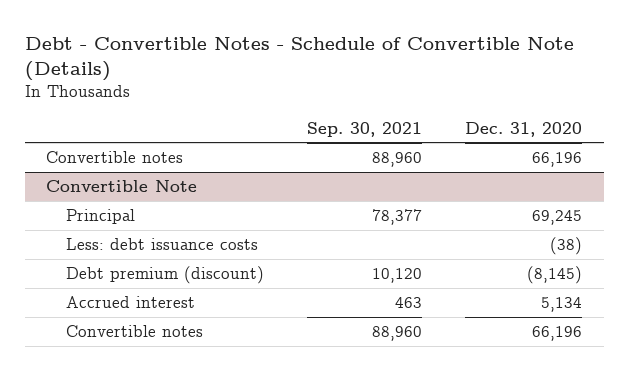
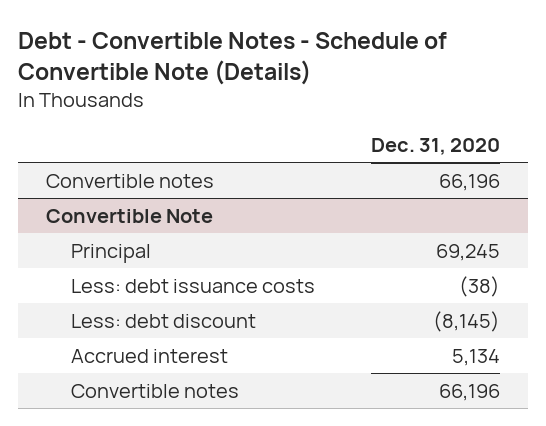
[307,121,423,137] Sep. 30, 2021 -> none
[66,265,265,284] Debt premium (discount) -> [70,313,256,328] Less: debt discount

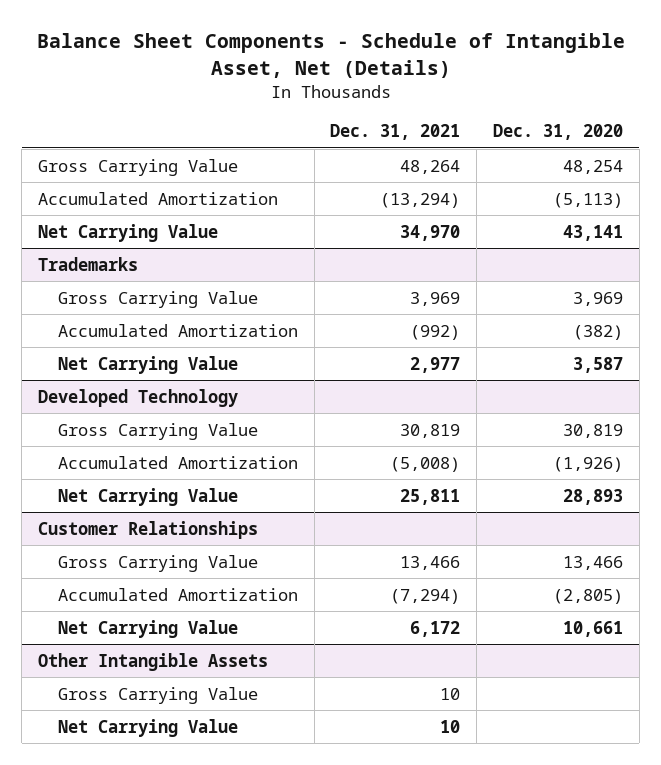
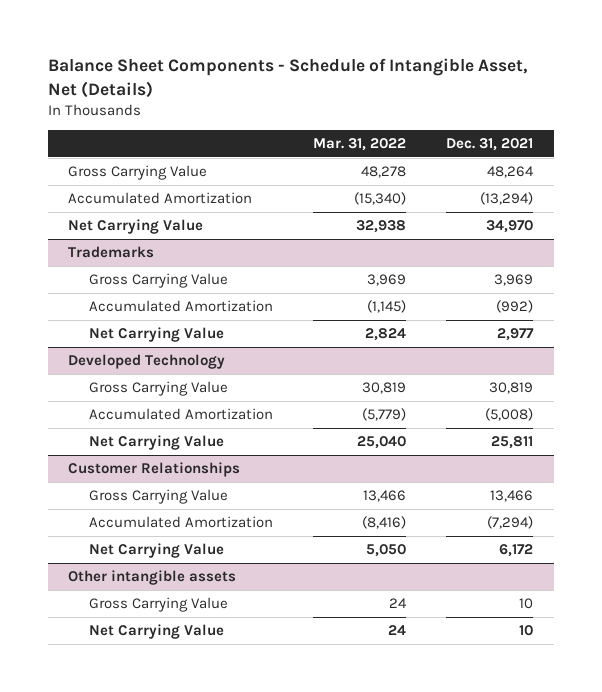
[492,124,623,141] Dec. 31, 2020 -> none
none -> [313,138,407,152] Mar. 31, 2022
[38,652,269,671] Other Intangible Assets -> [68,569,237,585] Other intangible assets

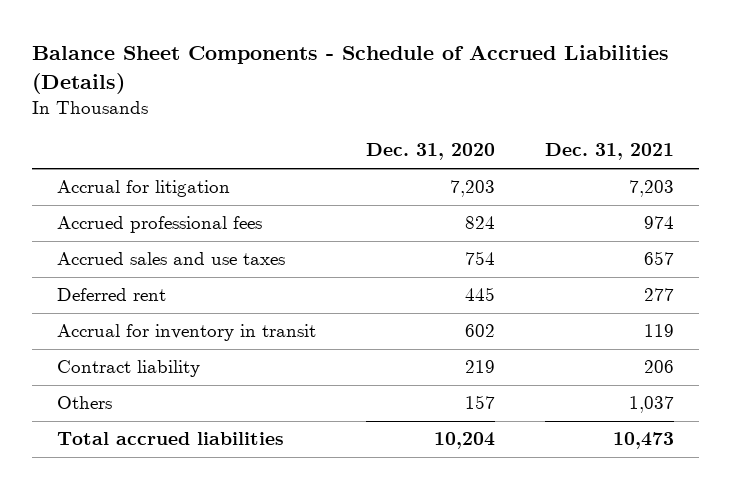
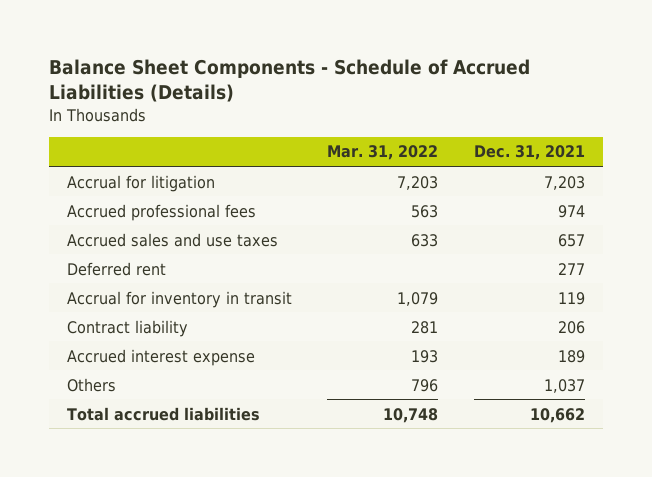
[365,143,495,161] Dec. 31, 2020 -> none
none -> [327,145,439,161] Mar. 31, 2022
none -> [66,348,255,366] Accrued interest expense
[612,432,674,450] 10,473 -> [529,407,585,423] 10,662

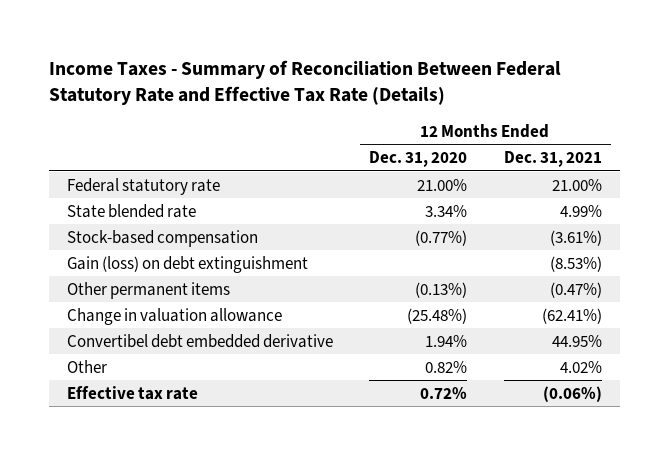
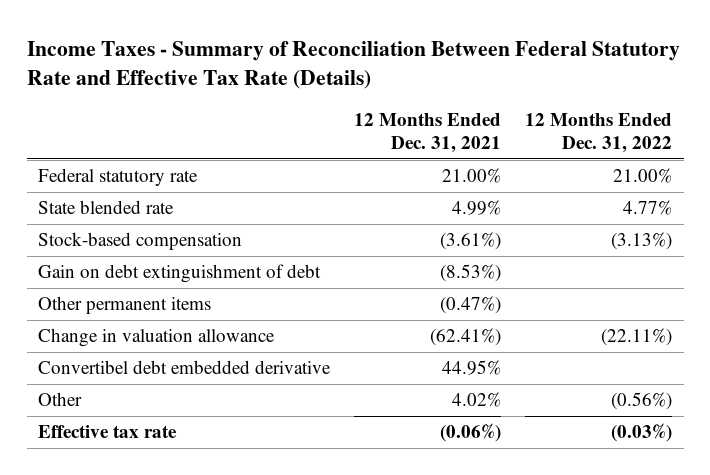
[369,151,468,168] Dec. 31, 2020 -> none
none -> [524,112,672,153] 12 Months Ended Dec. 31, 2022
[66,255,308,273] Gain (loss) on debt extinguishment -> [38,264,322,284] Gain on debt extinguishment of debt

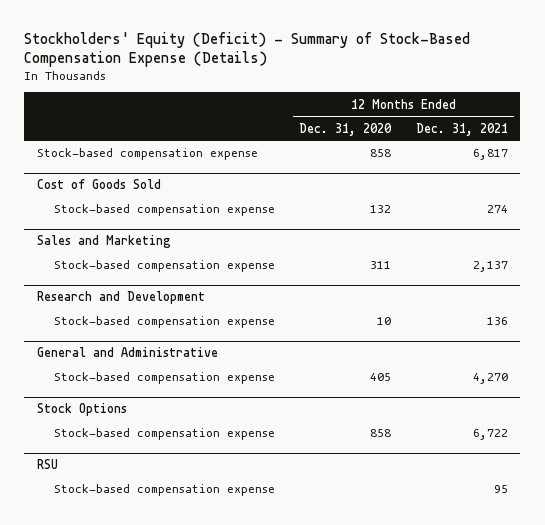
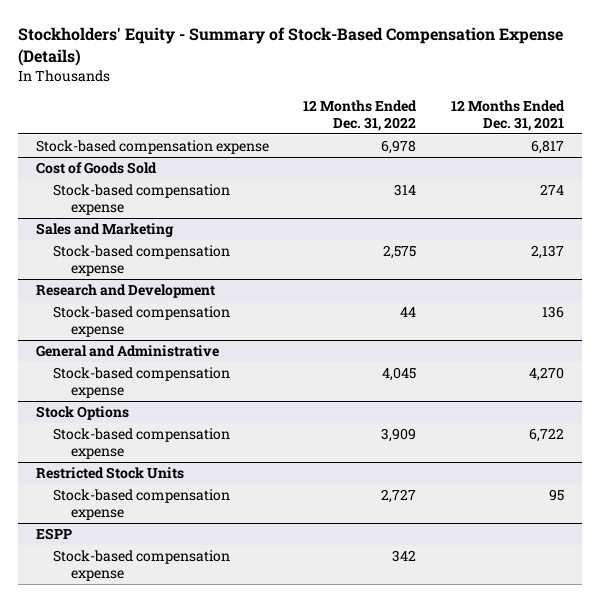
[24,31,471,67] Stockholders' Equity (Deficit) - Summary of Stock-Based Compensation Expense (Details) -> [18,26,564,66] Stockholders' Equity - Summary of Stock-Based Compensation Expense (Details)
[299,122,393,136] Dec. 31, 2020 -> none
none -> [303,99,418,131] 12 Months Ended Dec. 31, 2022
[36,459,58,470] RSU -> [35,467,184,480] Restricted Stock Units
none -> [35,528,72,541] ESPP
none -> [53,550,231,582] Stock-based compensation expense

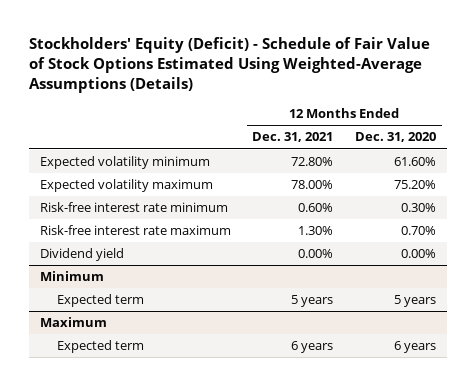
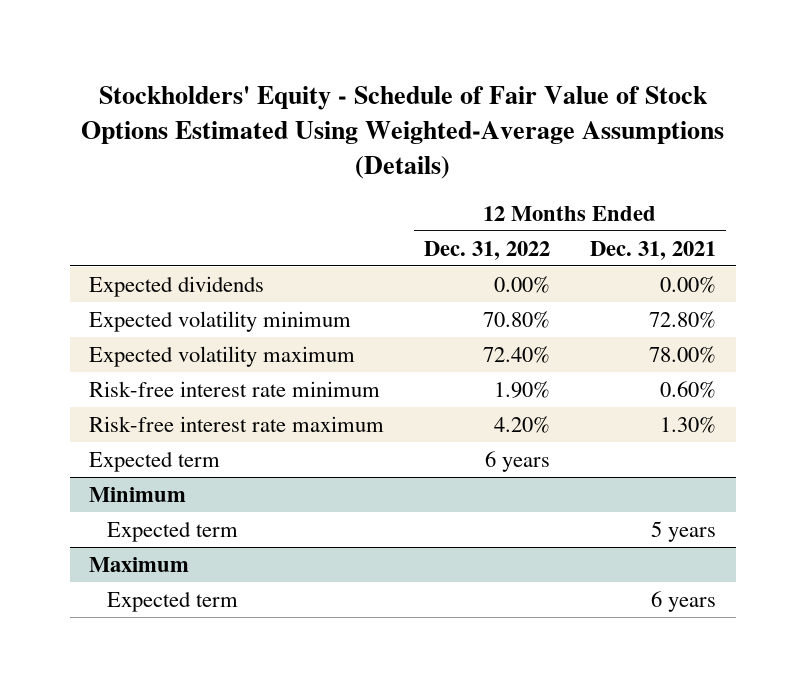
[28,36,430,93] Stockholders' Equity (Deficit) - Schedule of Fair Value of Stock Options Estimated Using Weighted-Average Assumptions (Details) -> [80,86,724,180] Stockholders' Equity - Schedule of Fair Value of Stock Options Estimated Using Weighted-Average Assumptions (Details)
[355,132,437,143] Dec. 31, 2020 -> none
none -> [424,240,551,260] Dec. 31, 2022
none -> [89,275,265,297] Expected dividends
[39,248,124,262] Dividend yield -> none
none -> [89,450,221,472] Expected term

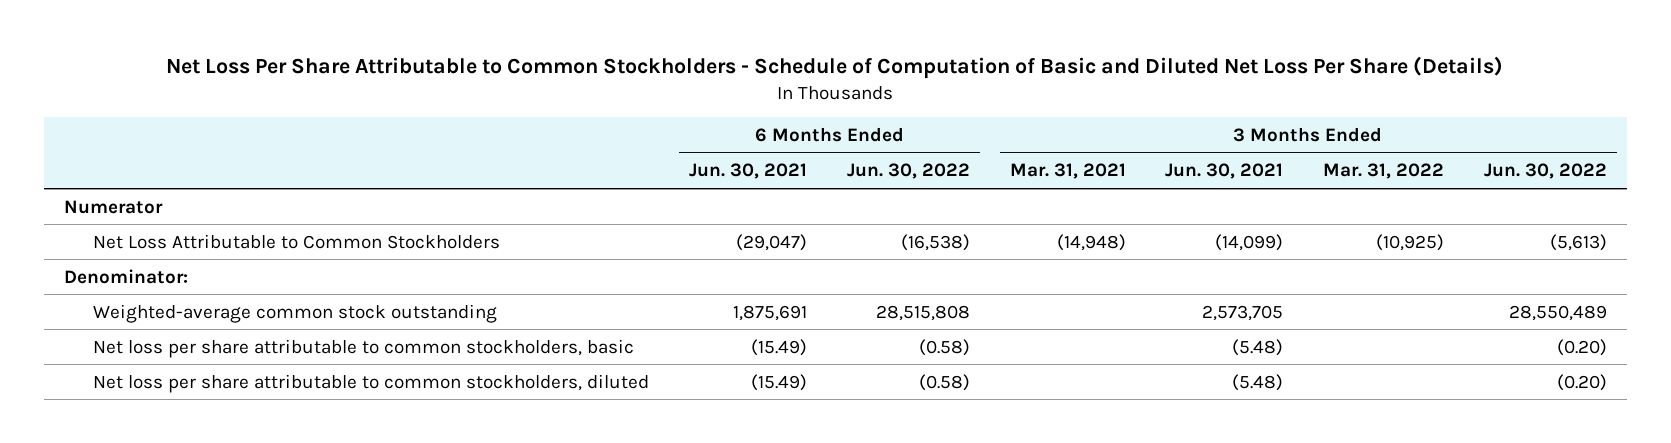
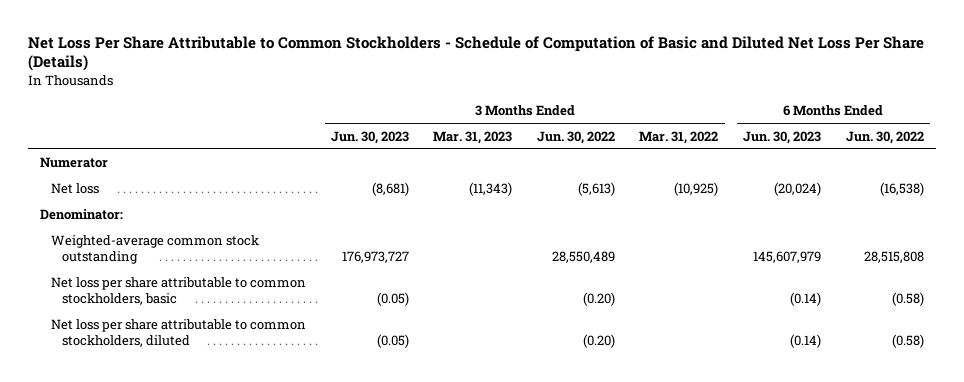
[689,163,808,180] Jun. 30, 2021 -> none
[1009,163,1126,180] Mar. 31, 2021 -> none
[1165,163,1284,180] Jun. 30, 2021 -> none
none -> [330,130,409,144] Jun. 30, 2023
none -> [433,130,513,144] Mar. 31, 2023
none -> [743,130,822,144] Jun. 30, 2023
[93,233,501,249] Net Loss Attributable to Common Stockholders -> [51,183,100,195] Net loss

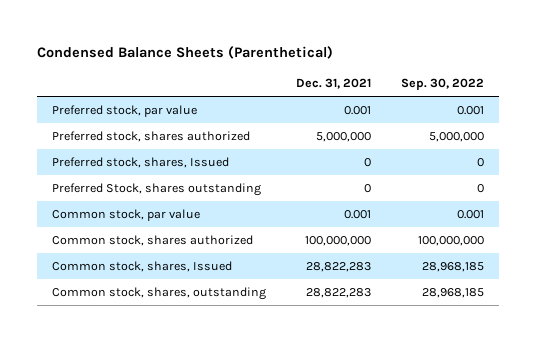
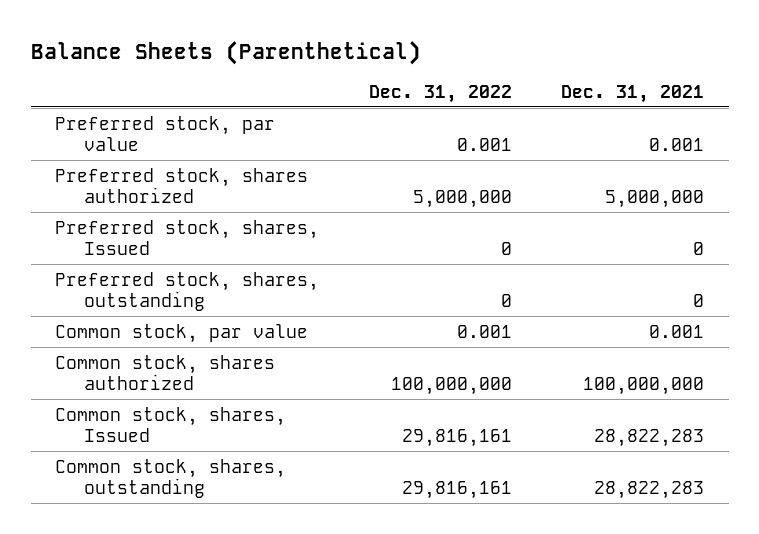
[37,45,334,59] Condensed Balance Sheets (Parenthetical) -> [30,40,421,65] Balance Sheets (Parenthetical)
[401,77,485,90] Sep. 30, 2022 -> none
none -> [368,84,512,103] Dec. 31, 2022
[52,183,262,197] Preferred Stock, shares outstanding -> [55,271,320,311] Preferred stock, shares, outstanding

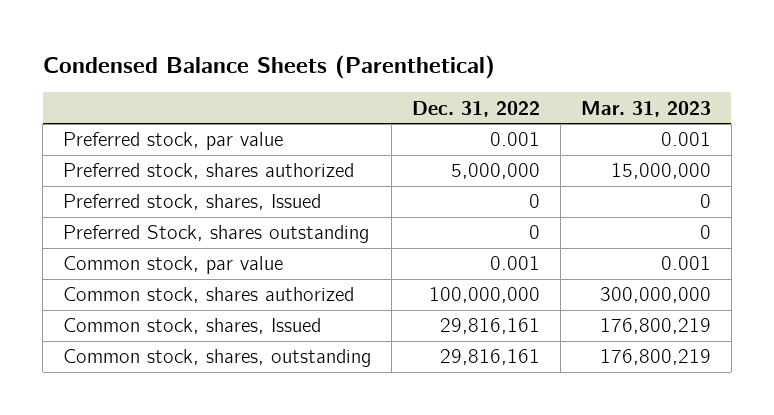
[30,40,421,65] Balance Sheets (Parenthetical) -> [42,54,495,79] Condensed Balance Sheets (Parenthetical)
[560,84,704,103] Dec. 31, 2021 -> none
none -> [580,100,711,117] Mar. 31, 2023
[55,271,320,311] Preferred stock, shares, outstanding -> [62,225,369,244] Preferred Stock, shares outstanding

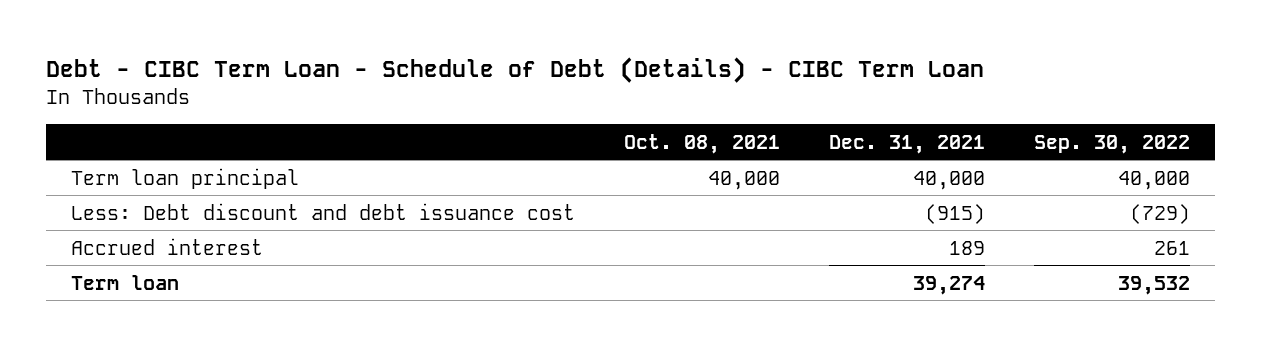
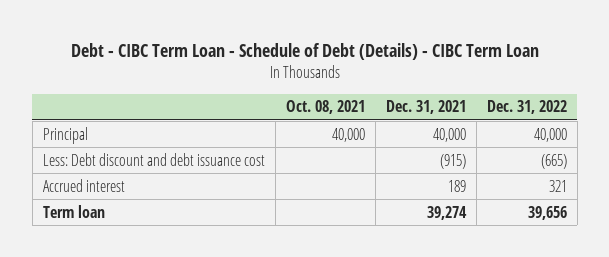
[1034,134,1191,154] Sep. 30, 2022 -> none
none -> [486,100,567,115] Dec. 31, 2022
[70,167,299,189] Term loan principal -> [42,126,88,144] Principal

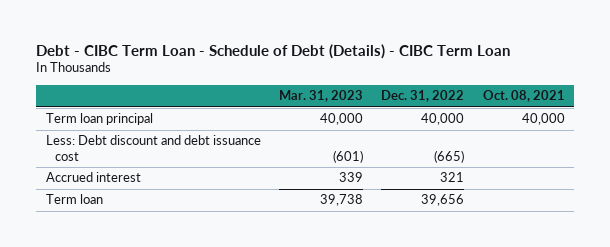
[385,100,466,115] Dec. 31, 2021 -> none
none -> [278,90,363,103] Mar. 31, 2023
[42,126,88,144] Principal -> [45,113,153,126] Term loan principal

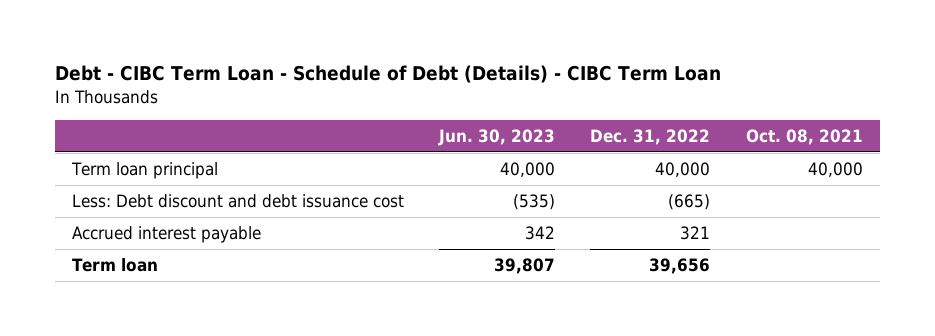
[278,90,363,103] Mar. 31, 2023 -> none
none -> [438,128,556,146] Jun. 30, 2023
[45,172,141,183] Accrued interest -> [72,226,262,244] Accrued interest payable

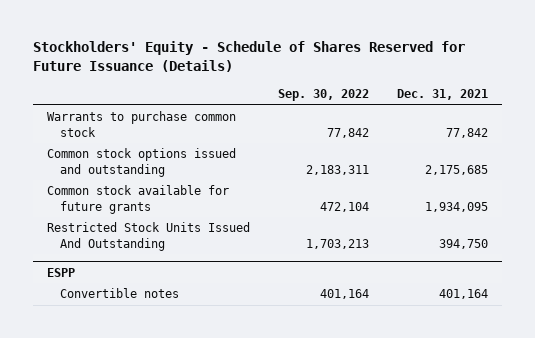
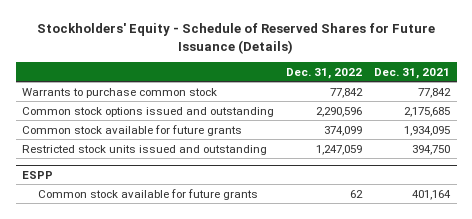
[32,40,465,72] Stockholders' Equity - Schedule of Shares Reserved for Future Issuance (Details) -> [37,23,436,54] Stockholders' Equity - Schedule of Reserved Shares for Future Issuance (Details)
[278,89,370,102] Sep. 30, 2022 -> none
none -> [286,67,363,79] Dec. 31, 2022
[47,222,251,251] Restricted Stock Units Issued And Outstanding -> [21,144,267,155] Restricted stock units issued and outstanding
[59,288,179,299] Convertible notes -> [38,188,259,200] Common stock available for future grants

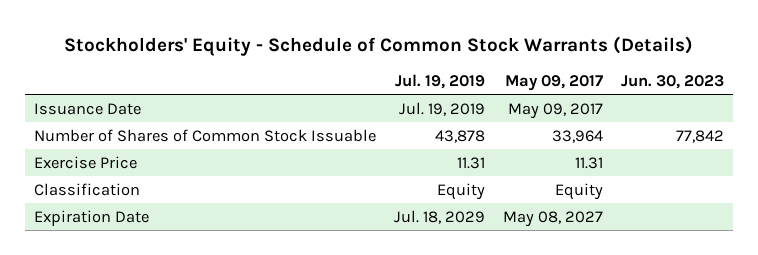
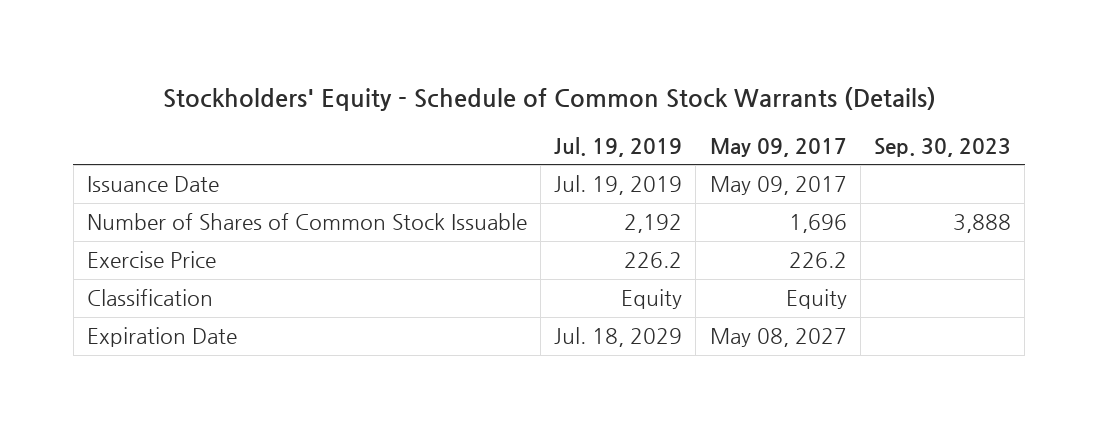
[620,74,724,89] Jun. 30, 2023 -> none
none -> [874,137,1012,157] Sep. 30, 2023
[435,129,486,143] 43,878 -> [624,214,683,234] 2,192
[551,129,603,143] 33,964 -> [788,214,847,234] 1,696
[457,156,486,169] 11.31 -> [624,252,683,269] 226.2
[574,156,603,169] 11.31 -> [788,252,847,269] 226.2

